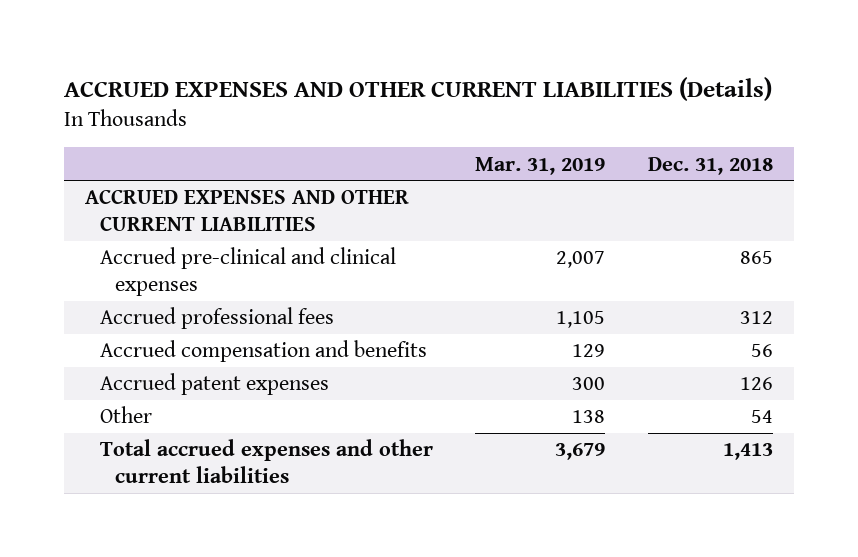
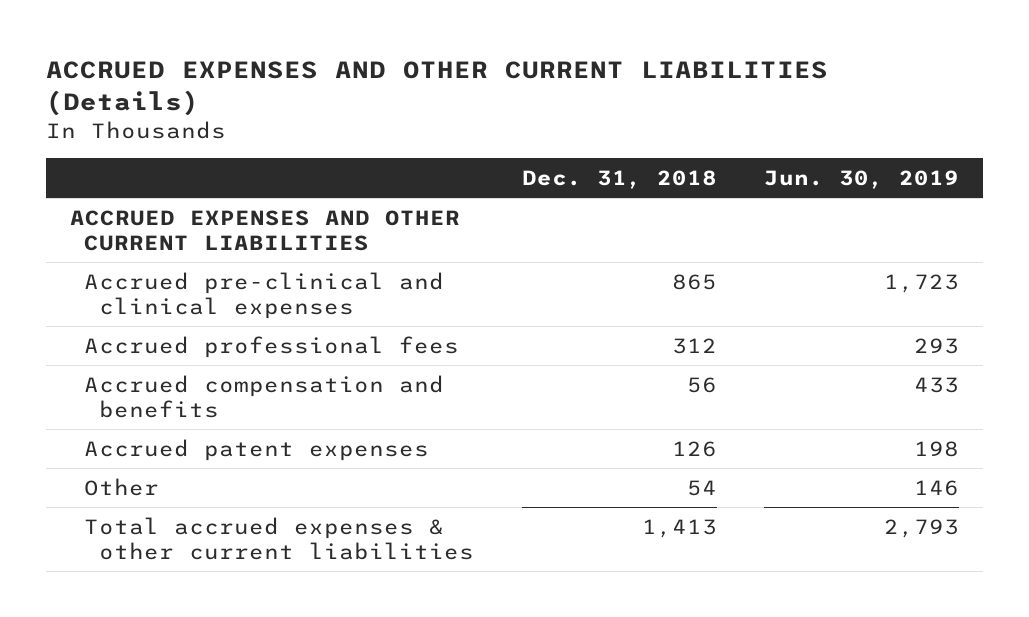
[475,156,606,175] Mar. 31, 2019 -> none
none -> [763,170,959,190] Jun. 30, 2019
[100,439,434,483] Total accrued expenses and other current liabilities -> [84,516,475,561] Total accrued expenses & other current liabilities

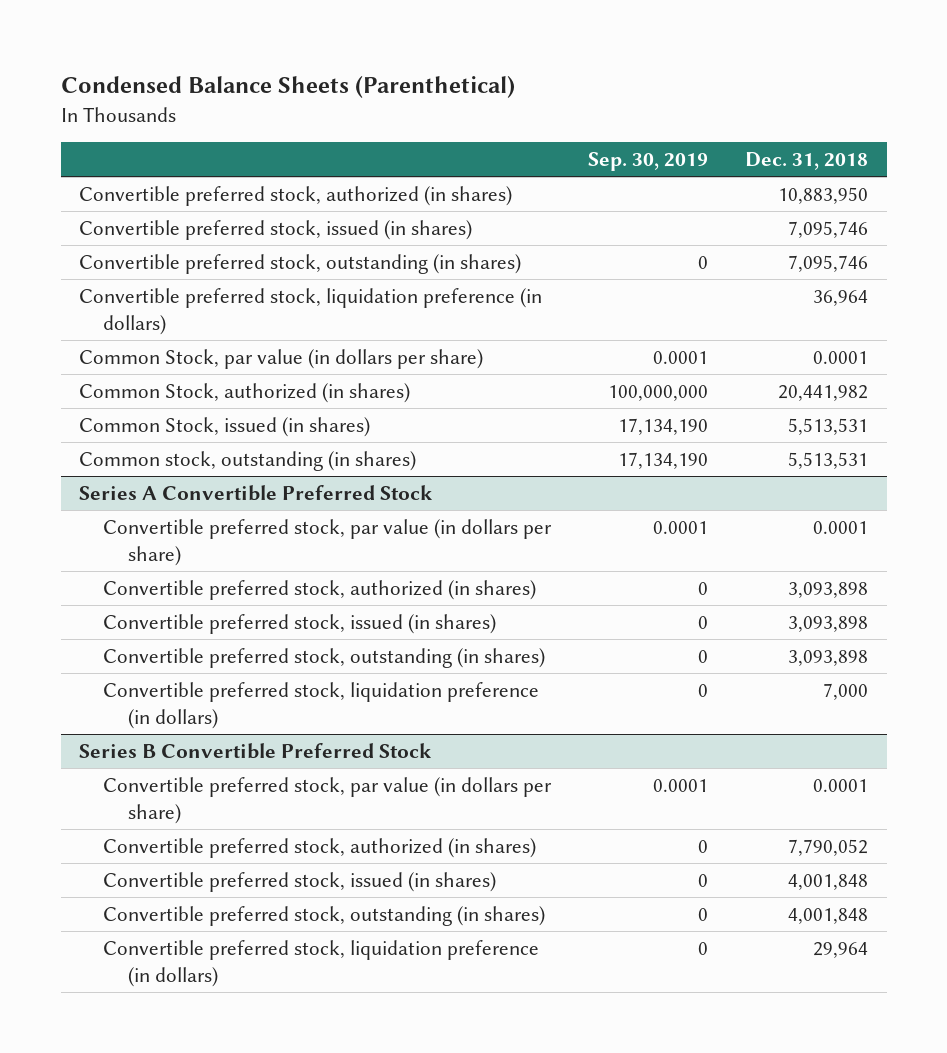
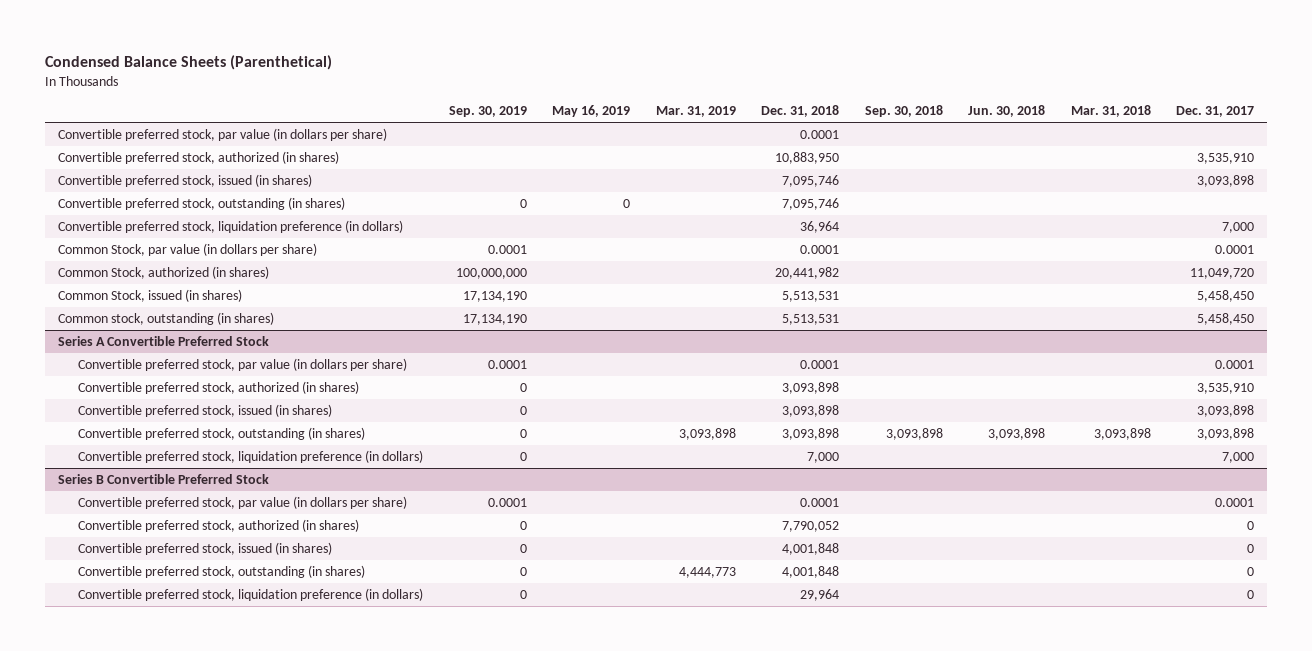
none -> [552,105,631,118] May 16, 2019
none -> [655,106,736,118] Mar. 31, 2019
none -> [864,105,943,118] Sep. 30, 2018
none -> [968,105,1046,118] Jun. 30, 2018
none -> [1070,105,1151,118] Mar. 31, 2018
none -> [1176,106,1255,118] Dec. 31, 2017
none -> [58,128,388,142] Convertible preferred stock, par value (in dollars per share)

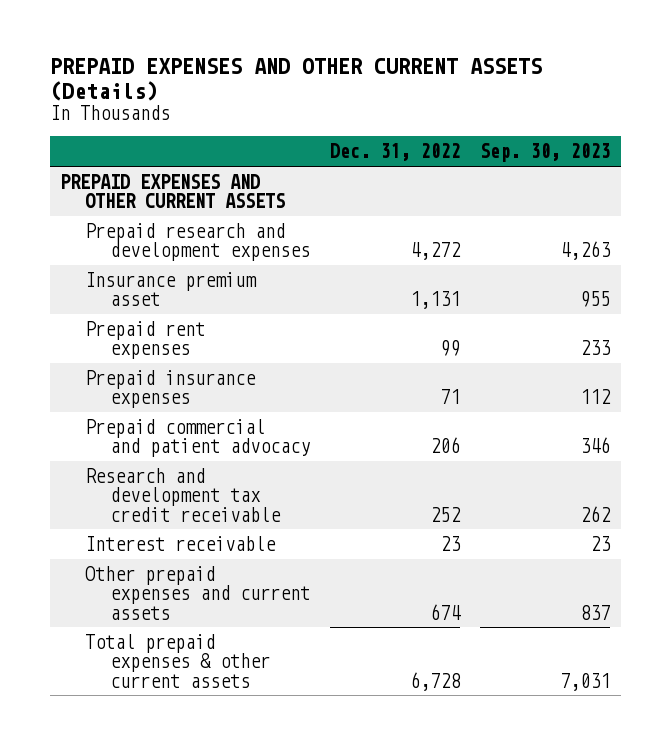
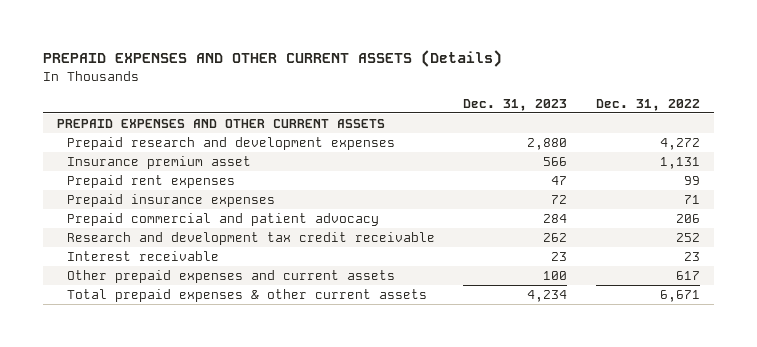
[480,143,611,163] Sep. 30, 2023 -> none
none -> [463,99,568,112] Dec. 31, 2023
[430,603,462,620] 674 -> [675,270,700,280] 617
[410,671,462,691] 6,728 -> [659,289,700,302] 6,671

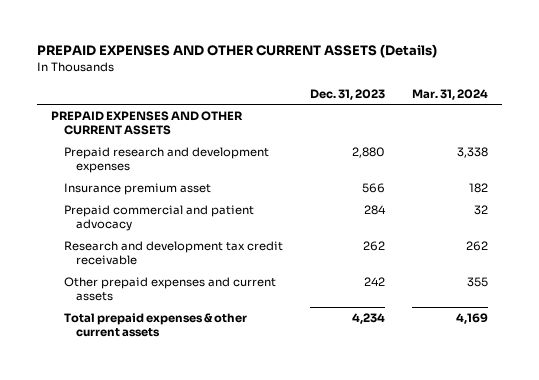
[595,99,700,112] Dec. 31, 2022 -> none
none -> [412,88,489,100] Mar. 31, 2024
[67,174,236,188] Prepaid rent expenses -> none
[67,193,276,207] Prepaid insurance expenses -> none
[67,250,220,261] Interest receivable -> none
[543,270,568,280] 100 -> [363,277,385,287] 242

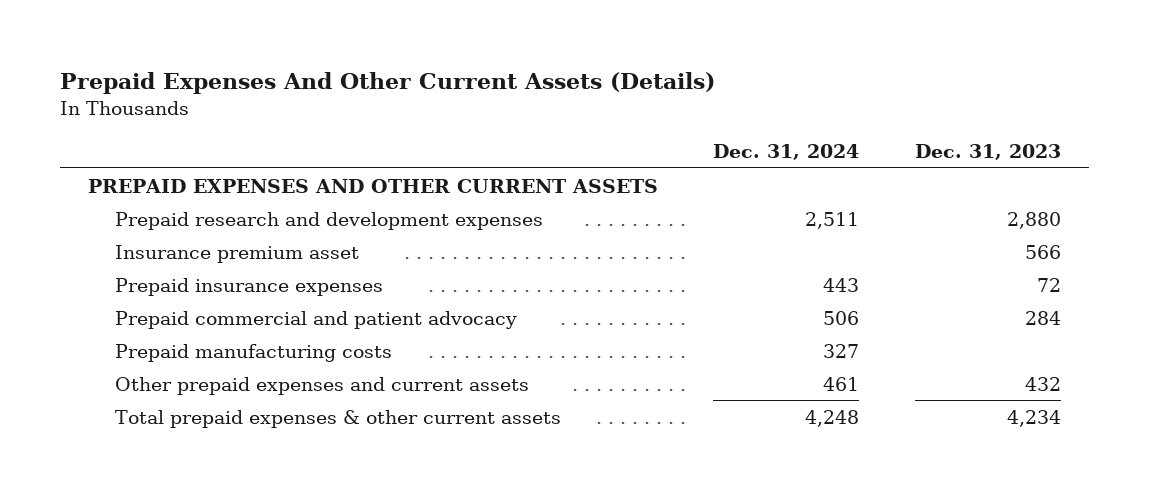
[37,44,438,59] PREPAID EXPENSES AND OTHER CURRENT ASSETS (Details) -> [59,72,715,95] Prepaid Expenses And Other Current Assets (Details)
[412,88,489,100] Mar. 31, 2024 -> none
none -> [713,144,860,161] Dec. 31, 2024
none -> [115,277,384,296] Prepaid insurance expenses
[63,241,283,266] Research and development tax credit receivable -> none
none -> [115,343,393,362] Prepaid manufacturing costs
[363,277,385,287] 242 -> [1025,376,1062,391] 432

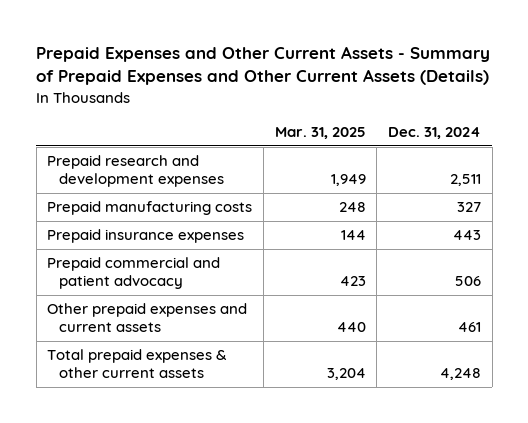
[59,72,715,95] Prepaid Expenses And Other Current Assets (Details) -> [36,46,491,86] Prepaid Expenses and Other Current Assets - Summary of Prepaid Expenses and Other Current Assets (Details)
[915,144,1062,161] Dec. 31, 2023 -> none
none -> [274,126,366,139] Mar. 31, 2025
[87,178,658,193] PREPAID EXPENSES AND OTHER CURRENT ASSETS -> none
[115,244,360,263] Insurance premium asset -> none
[115,343,393,362] Prepaid manufacturing costs -> [47,201,253,216] Prepaid manufacturing costs

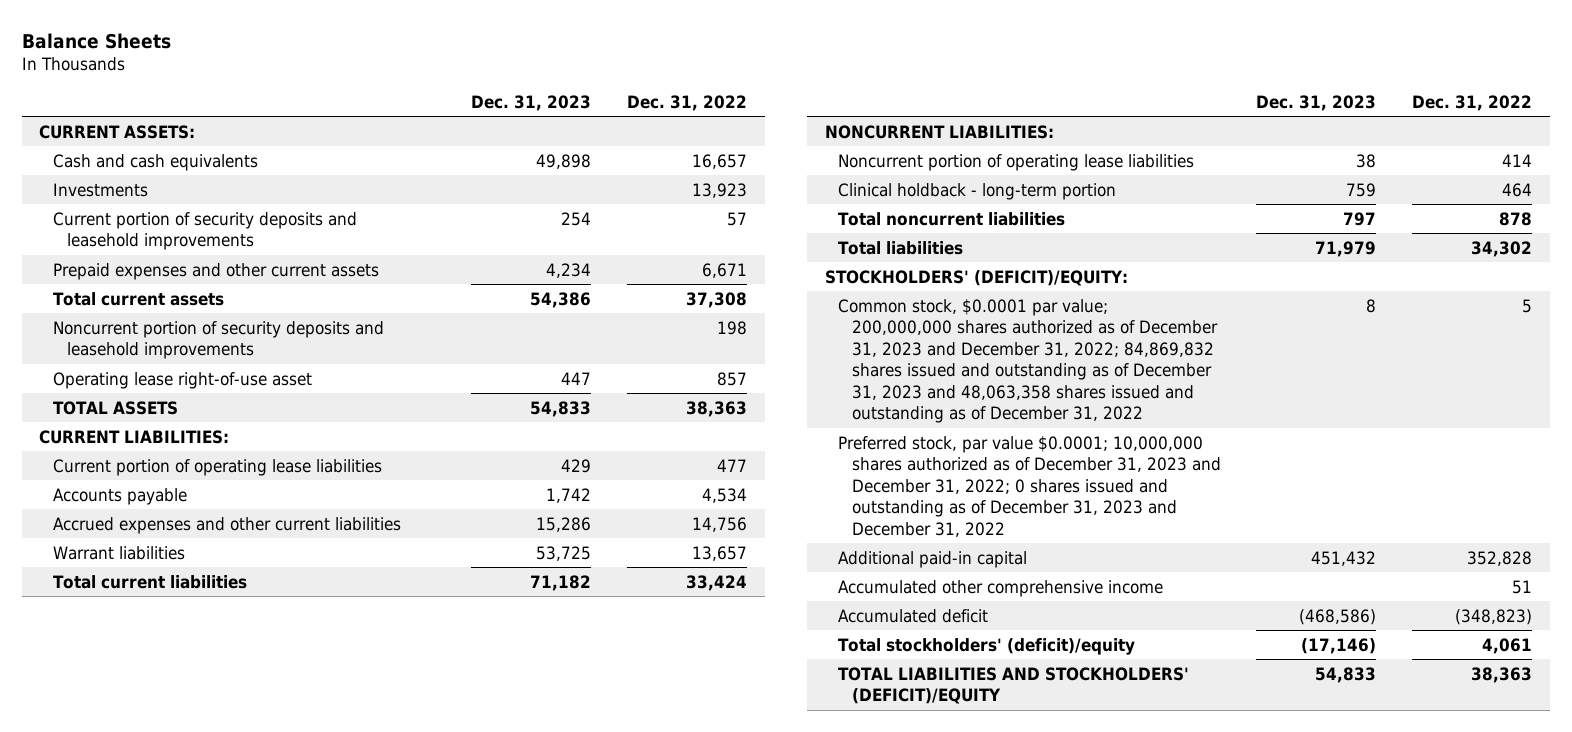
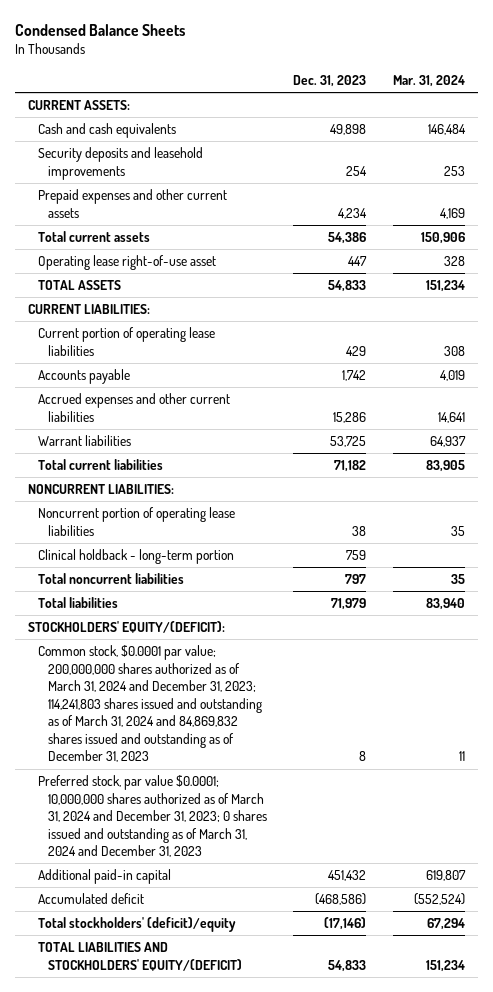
[21,32,171,49] Balance Sheets -> [15,24,186,37] Condensed Balance Sheets
[627,94,748,111] Dec. 31, 2022 -> none
none -> [392,74,465,87] Mar. 31, 2024
[53,182,149,197] Investments -> none
[53,211,358,251] Current portion of security deposits and leasehold improvements -> [38,147,204,180] Security deposits and leasehold improvements
[53,320,385,360] Noncurrent portion of security deposits and leasehold improvements -> none
[824,269,1128,286] STOCKHOLDERS' (DEFICIT)/EQUITY: -> [28,621,226,634] STOCKHOLDERS' EQUITY/(DEFICIT):
[838,298,1218,424] Common stock, $0.0001 par value; 200,000,000 shares authorized as of December 31, 2023 and December 31, 2022; 84,869,832 shares issued and outstanding as of December 31, 2023 and 48,063,358 shares issued and outstanding as of December 31, 2022 -> [38,645,262,763] Common stock, $0.0001 par value; 200,000,000 shares authorized as of March 31, 2024 and December 31, 2023; 114,241,803 shares issued and outstanding as of March 31, 2024 and 84,869,832 shares issued and outstanding as of December 31, 2023
[838,435,1221,537] Preferred stock, par value $0.0001; 10,000,000 shares authorized as of December 31, 2023 and December 31, 2022; 0 shares issued and outstanding as of December 31, 2023 and December 31, 2022 -> [38,775,267,858] Preferred stock, par value $0.0001; 10,000,000 shares authorized as of March 31, 2024 and December 31, 2023; 0 shares issued and outstanding as of March 31, 2024 and December 31, 2023
[838,579,1164,597] Accumulated other comprehensive income -> none
[838,666,1190,705] TOTAL LIABILITIES AND STOCKHOLDERS' (DEFICIT)/EQUITY -> [38,942,242,971] TOTAL LIABILITIES AND STOCKHOLDERS' EQUITY/(DEFICIT)

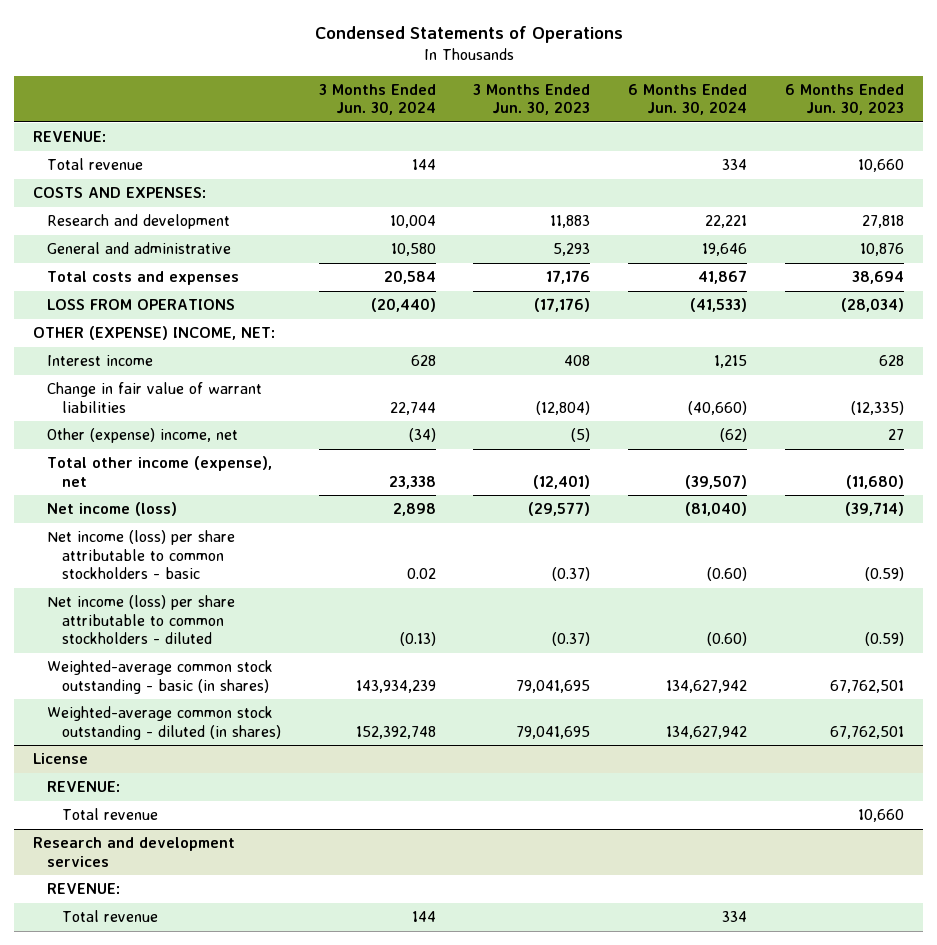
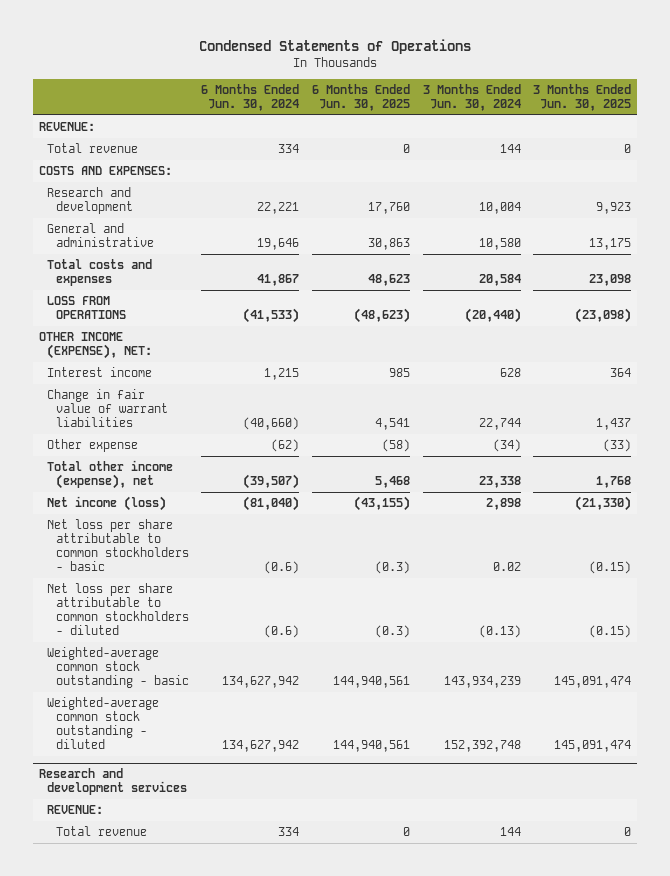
[473,83,591,116] 3 Months Ended Jun. 30, 2023 -> none
[784,83,904,116] 6 Months Ended Jun. 30, 2023 -> none
none -> [311,83,410,112] 6 Months Ended Jun. 30, 2025
none -> [533,83,632,112] 3 Months Ended Jun. 30, 2025
[33,326,276,341] OTHER (EXPENSE) INCOME, NET: -> [39,332,153,360] OTHER INCOME (EXPENSE), NET:
[47,428,239,444] Other (expense) income, net -> [47,439,139,453] Other expense
[33,753,89,765] License -> none
[47,781,121,793] REVENUE: -> none
[61,808,158,821] Total revenue -> none
[47,530,236,580] Net income (loss) per share attributable to common stockholders - basic -> [47,519,189,572] Net loss per share attributable to common stockholders - basic
[707,567,748,582] (0.60) -> [264,561,300,575] (0.6)
[47,595,236,645] Net income (loss) per share attributable to common stockholders - diluted -> [47,583,189,636] Net loss per share attributable to common stockholders - diluted
[707,632,748,647] (0.60) -> [264,625,300,639] (0.6)
[47,660,274,694] Weighted-average common stock outstanding - basic (in shares) -> [47,647,189,689] Weighted-average common stock outstanding - basic
[47,706,281,740] Weighted-average common stock outstanding - diluted (in shares) -> [47,697,160,750] Weighted-average common stock outstanding - diluted

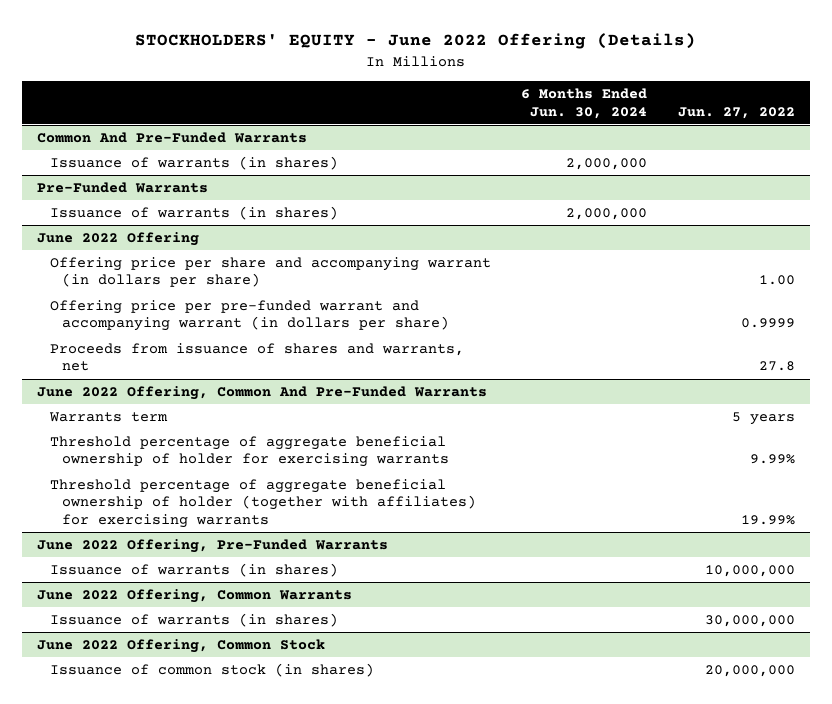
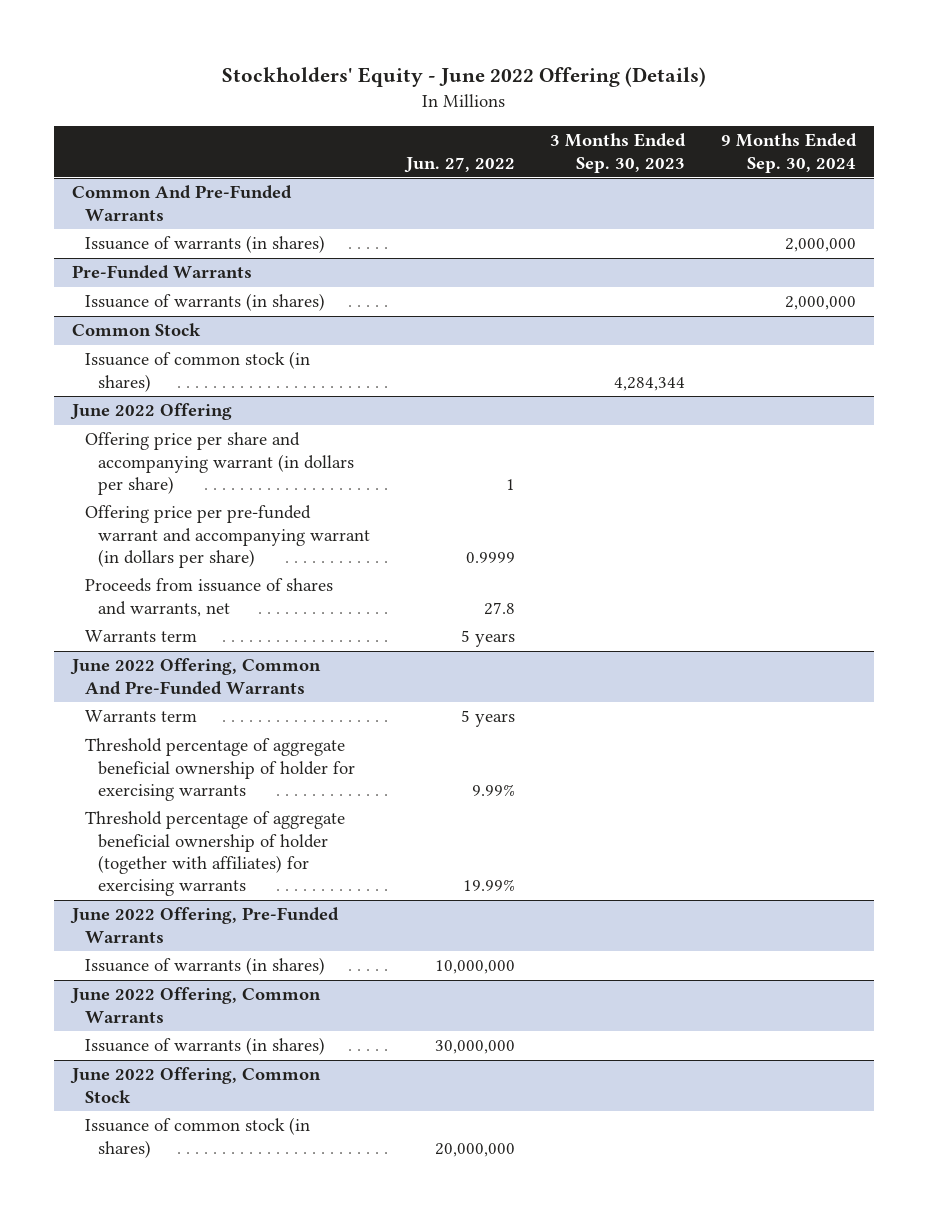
[135,33,697,50] STOCKHOLDERS' EQUITY - June 2022 Offering (Details) -> [221,67,706,88] Stockholders' Equity - June 2022 Offering (Details)
[521,88,648,119] 6 Months Ended Jun. 30, 2024 -> none
none -> [550,133,687,173] 3 Months Ended Sep. 30, 2023
none -> [721,133,858,173] 9 Months Ended Sep. 30, 2024
none -> [71,323,201,337] Common Stock
none -> [84,351,310,392] Issuance of common stock (in shares)
[758,275,795,286] 1.00 -> [505,479,515,491] 1
none -> [84,630,197,643] Warrants term

